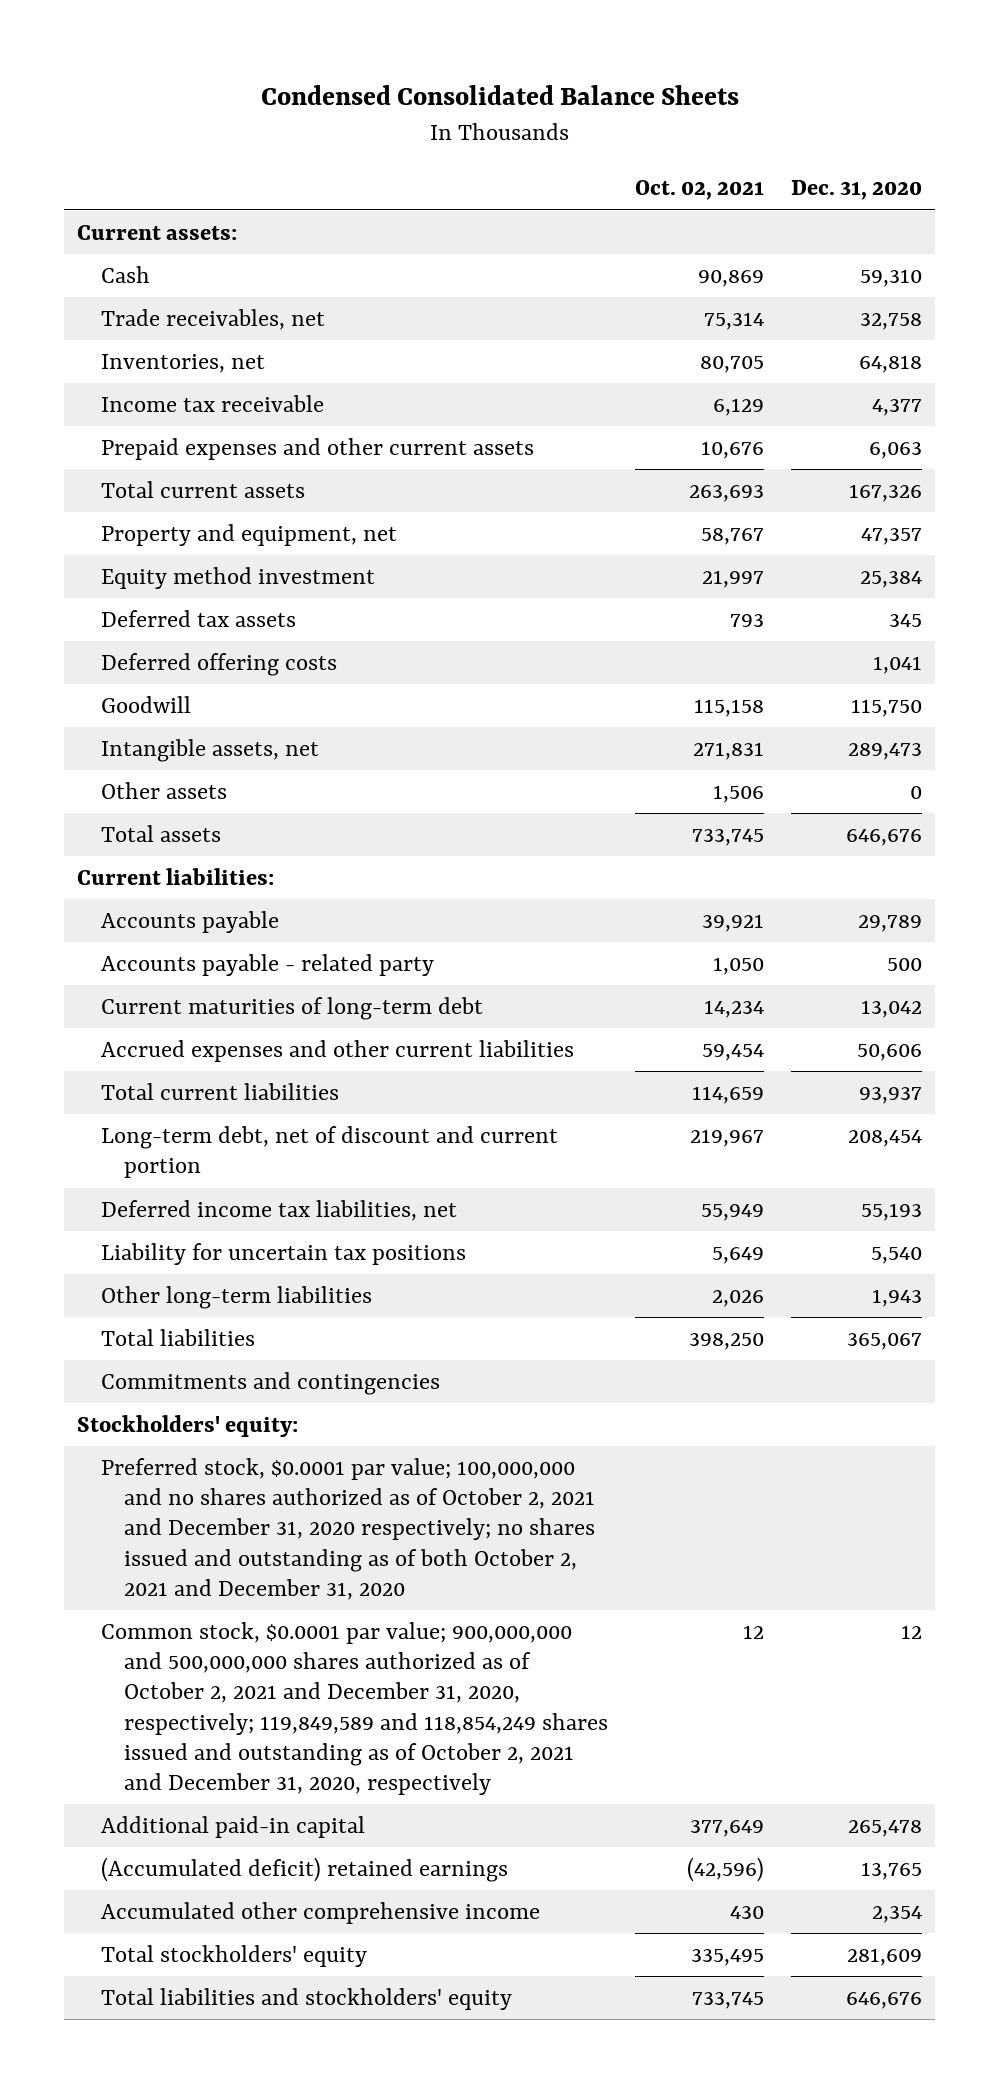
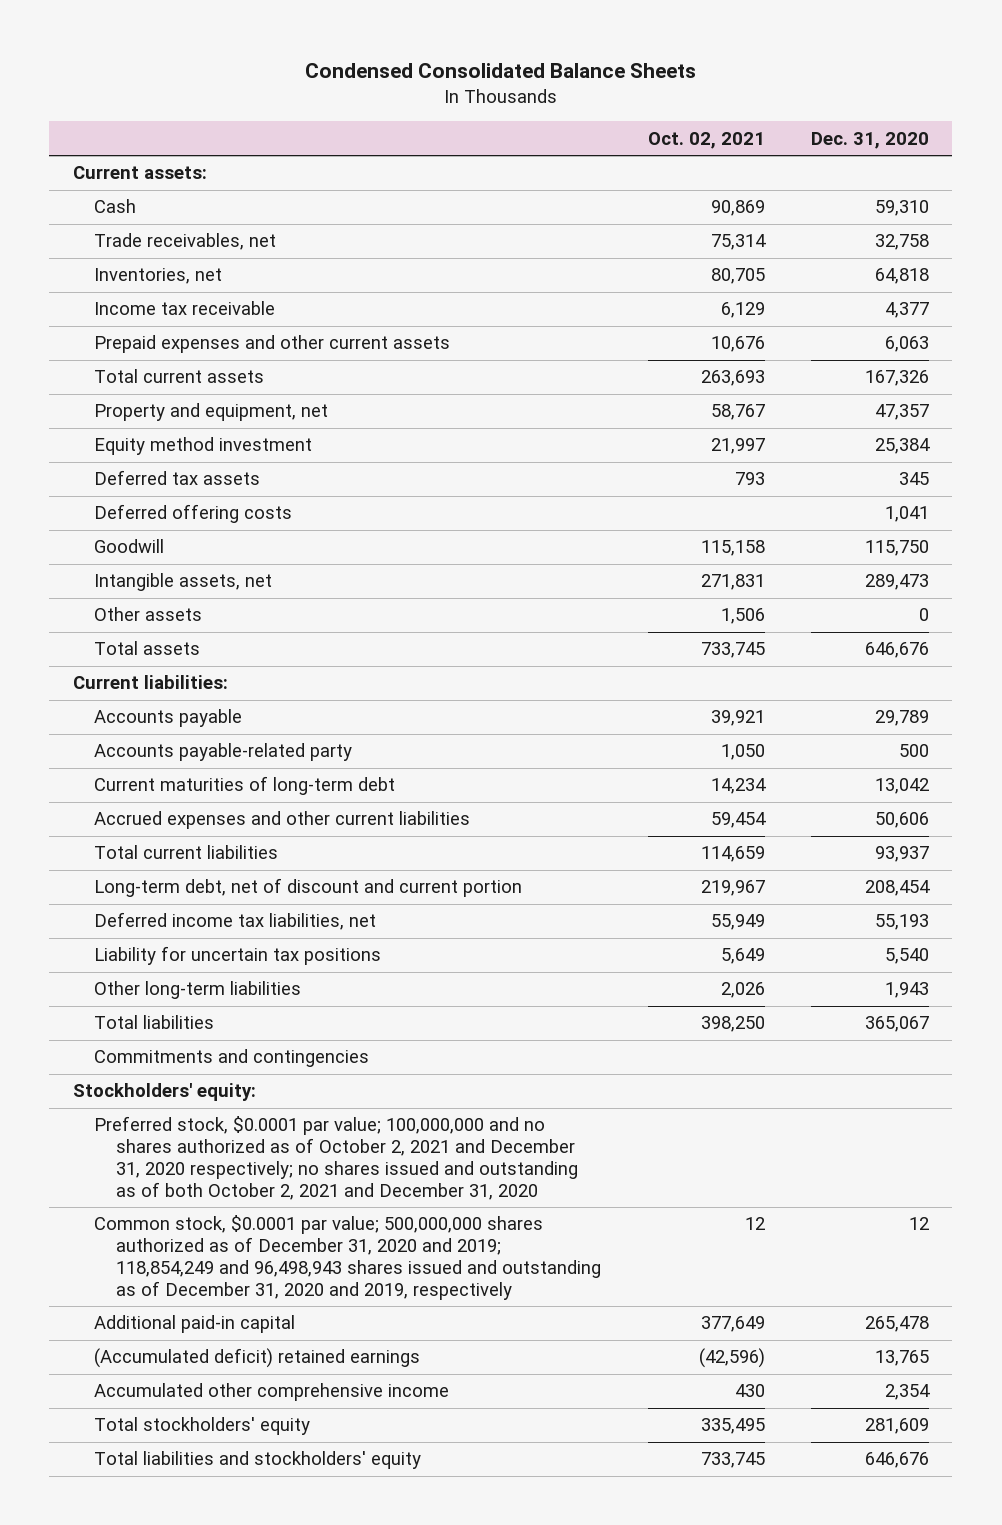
[100,954,434,977] Accounts payable - related party -> [94,743,353,762] Accounts payable-related party
[100,1622,609,1795] Common stock, $0.0001 par value; 900,000,000 and 500,000,000 shares authorized as of October 2, 2021 and December 31, 2020, respectively; 119,849,589 and 118,854,249 shares issued and outstanding as of October 2, 2021 and December 31, 2020, respectively -> [94,1215,601,1300] Common stock, $0.0001 par value; 500,000,000 shares authorized as of December 31, 2020 and 2019; 118,854,249 and 96,498,943 shares issued and outstanding as of December 31, 2020 and 2019, respectively

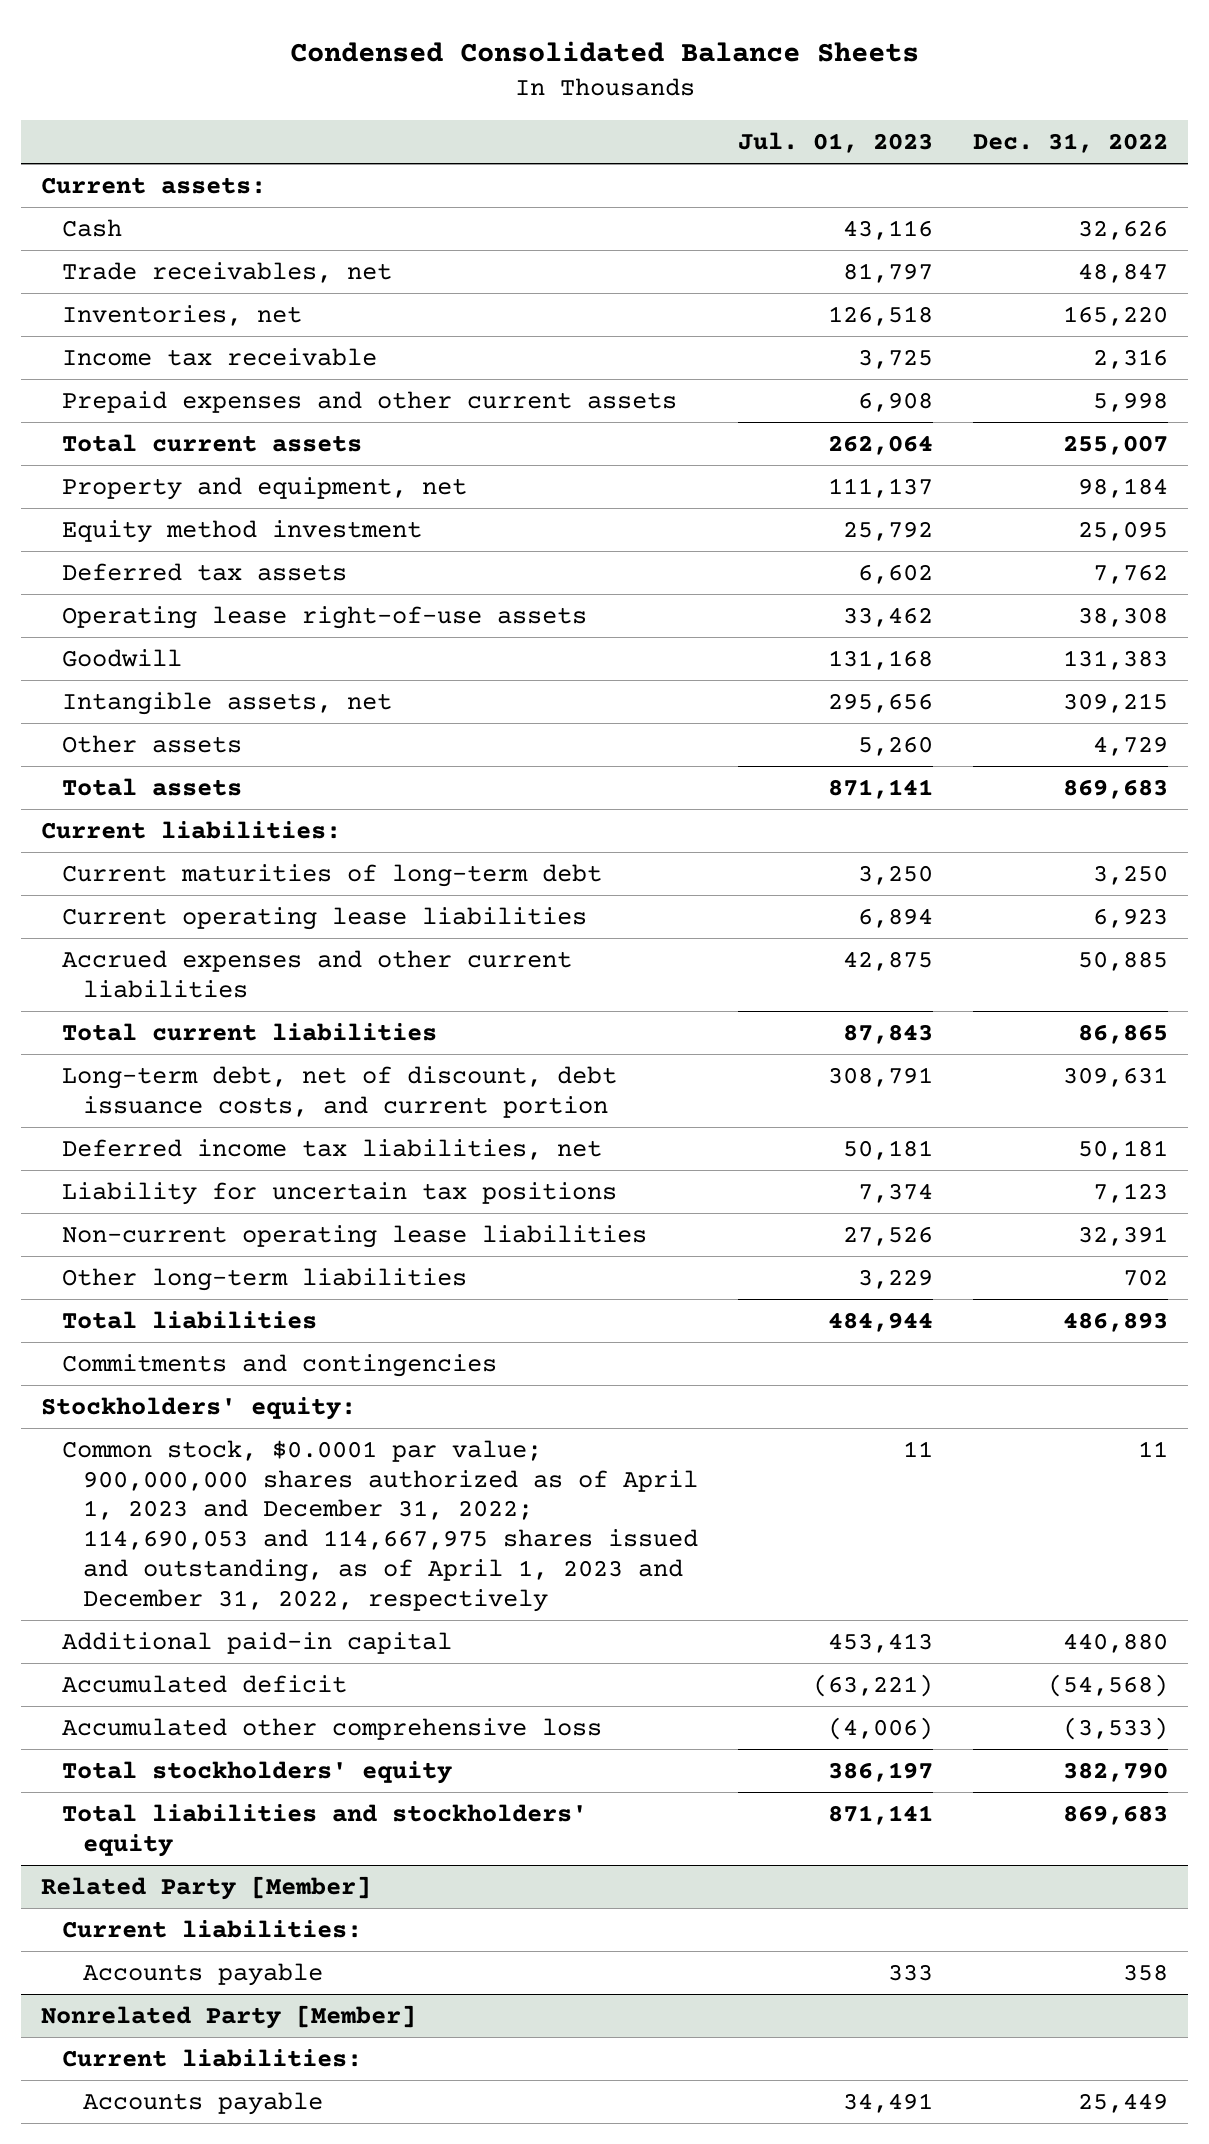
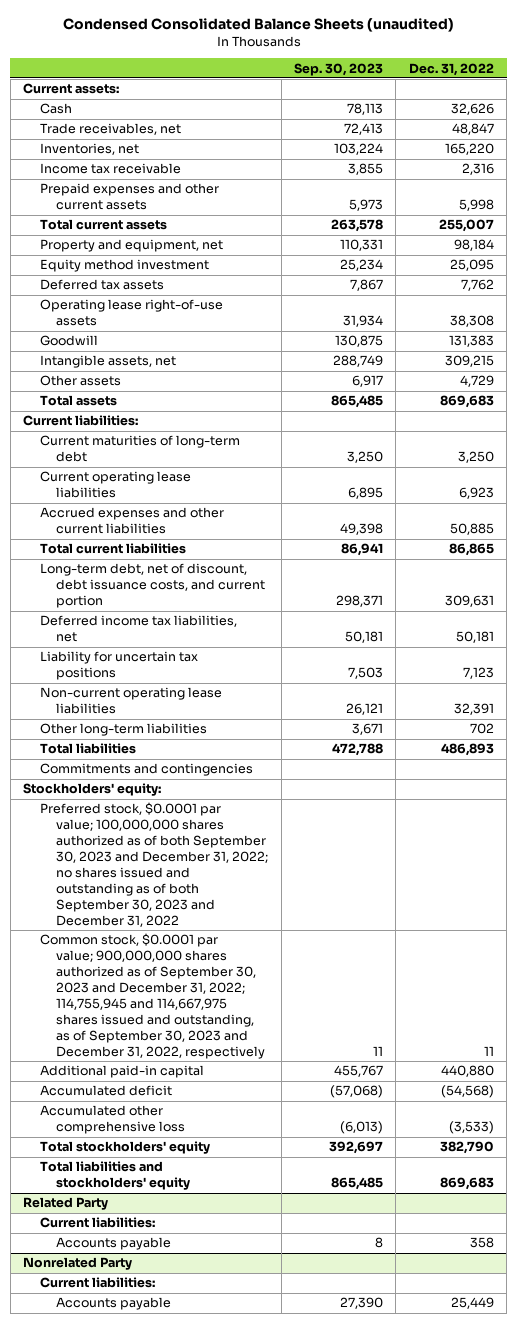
[289,40,919,62] Condensed Consolidated Balance Sheets -> [62,18,454,33] Condensed Consolidated Balance Sheets (unaudited)
[737,132,933,154] Jul. 01, 2023 -> none
none -> [294,62,384,76] Sep. 30, 2023
none -> [39,802,269,927] Preferred stock, $0.0001 par value; 100,000,000 shares authorized as of both September 30, 2023 and December 31, 2022; no shares issued and outstanding as of both September 30, 2023 and December 31, 2022
[62,1439,698,1612] Common stock, $0.0001 par value; 900,000,000 shares authorized as of April 1, 2023 and December 31, 2022; 114,690,053 and 114,667,975 shares issued and outstanding, as of April 1, 2023 and December 31, 2022, respectively -> [39,933,266,1059] Common stock, $0.0001 par value; 900,000,000 shares authorized as of September 30, 2023 and December 31, 2022; 114,755,945 and 114,667,975 shares issued and outstanding, as of September 30, 2023 and December 31, 2022, respectively
[41,1875,372,1900] Related Party [Member] -> [23,1197,109,1211] Related Party
[41,2004,417,2029] Nonrelated Party [Member] -> [23,1257,133,1271] Nonrelated Party

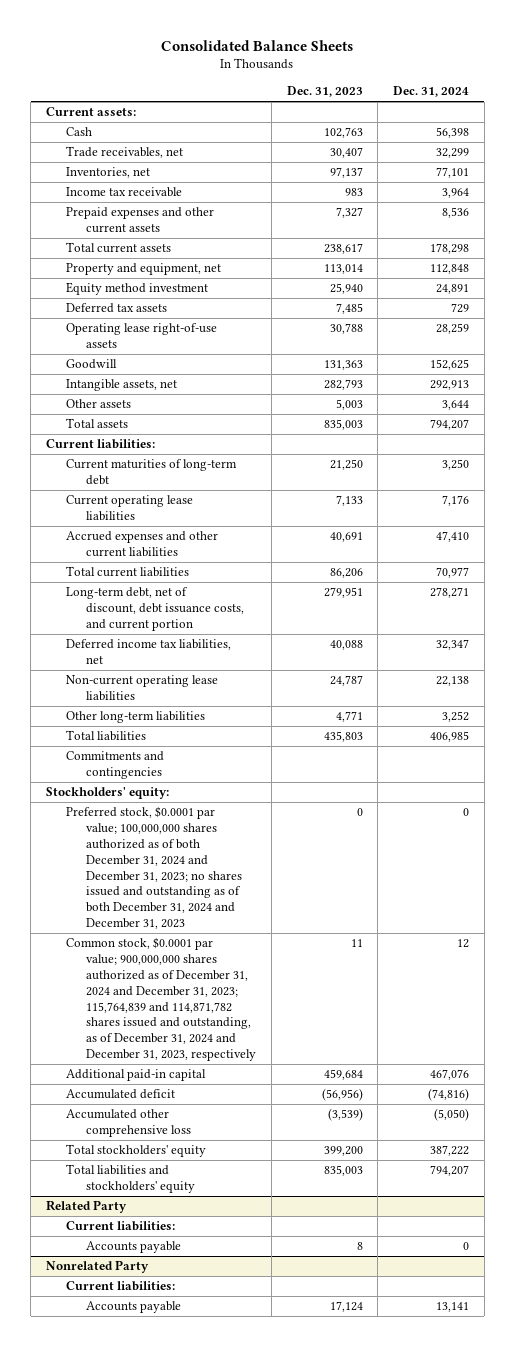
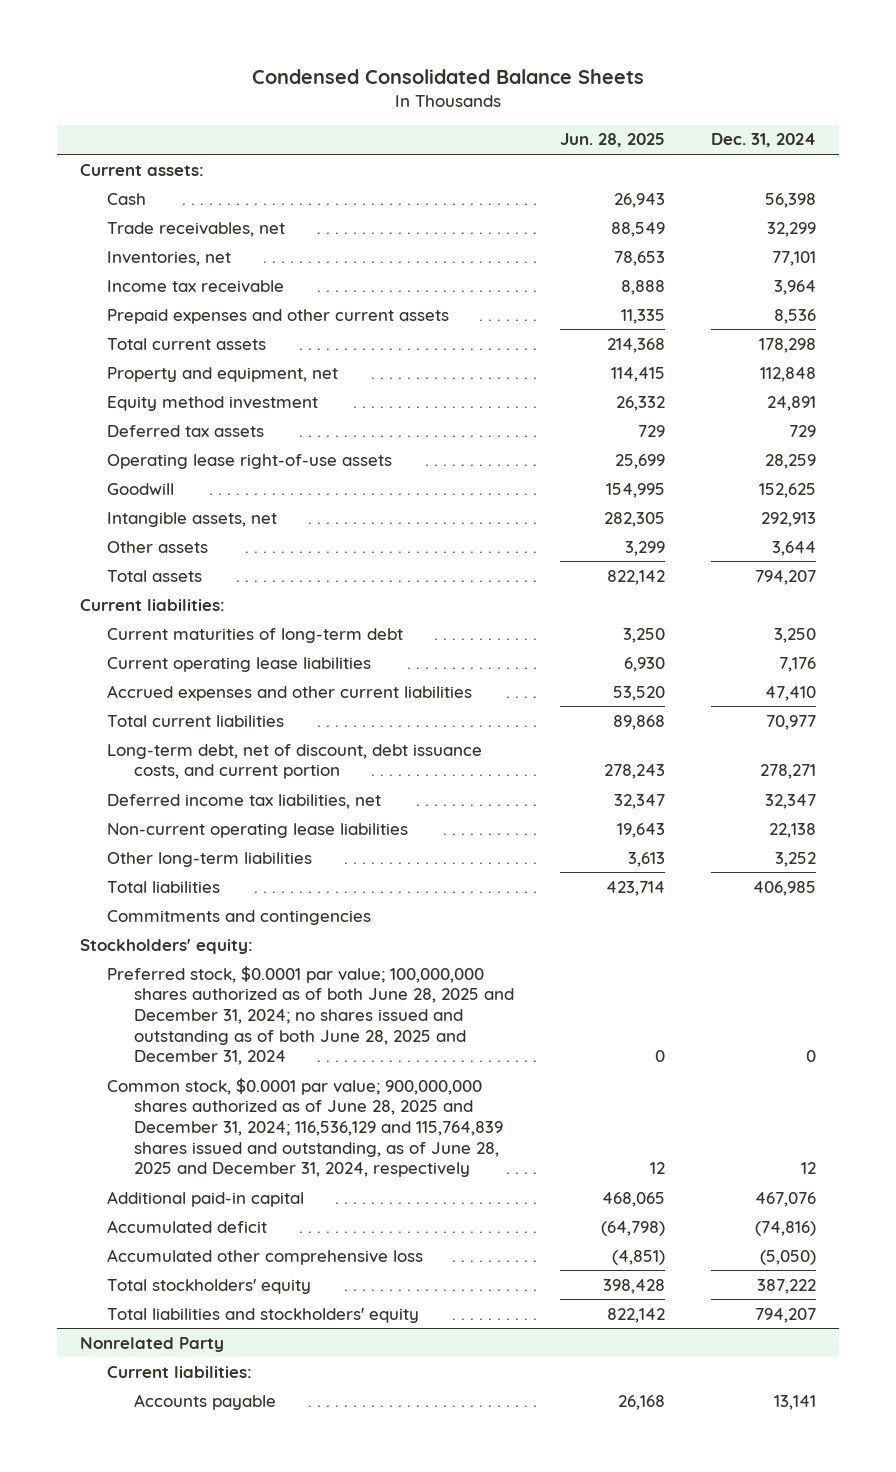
[161,39,354,51] Consolidated Balance Sheets -> [252,69,645,85] Condensed Consolidated Balance Sheets
[286,86,363,98] Dec. 31, 2023 -> none
none -> [559,133,665,148] Jun. 28, 2025
[66,806,243,929] Preferred stock, $0.0001 par value; 100,000,000 shares authorized as of both December 31, 2024 and December 31, 2023; no shares issued and outstanding as of both December 31, 2024 and December 31, 2023 -> [107,965,514,1066] Preferred stock, $0.0001 par value; 100,000,000 shares authorized as of both June 28, 2025 and December 31, 2024; no shares issued and outstanding as of both June 28, 2025 and December 31, 2024
[66,937,257,1061] Common stock, $0.0001 par value; 900,000,000 shares authorized as of December 31, 2024 and December 31, 2023; 115,764,839 and 114,871,782 shares issued and outstanding, as of December 31, 2024 and December 31, 2023, respectively -> [107,1077,503,1178] Common stock, $0.0001 par value; 900,000,000 shares authorized as of June 28, 2025 and December 31, 2024; 116,536,129 and 115,764,839 shares issued and outstanding, as of June 28, 2025 and December 31, 2024, respectively
[45,1200,127,1214] Related Party -> none
[66,1221,176,1232] Current liabilities: -> none
[86,1241,182,1254] Accounts payable -> none

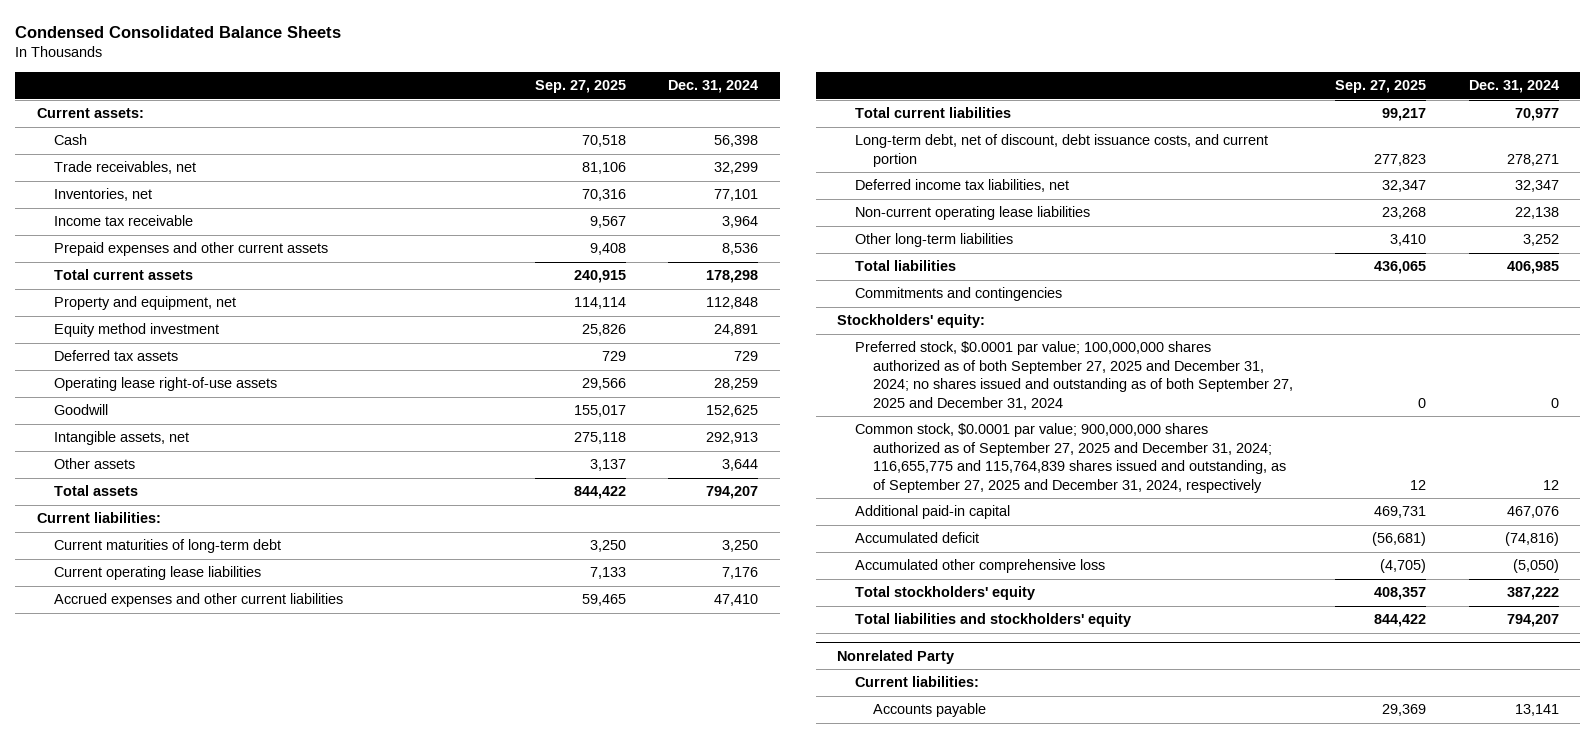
[559,133,665,148] Jun. 28, 2025 -> none
none -> [534,80,626,94] Sep. 27, 2025
[107,965,514,1066] Preferred stock, $0.0001 par value; 100,000,000 shares authorized as of both June 28, 2025 and December 31, 2024; no shares issued and outstanding as of both June 28, 2025 and December 31, 2024 -> [854,341,1293,411] Preferred stock, $0.0001 par value; 100,000,000 shares authorized as of both September 27, 2025 and December 31, 2024; no shares issued and outstanding as of both September 27, 2025 and December 31, 2024
[107,1077,503,1178] Common stock, $0.0001 par value; 900,000,000 shares authorized as of June 28, 2025 and December 31, 2024; 116,536,129 and 115,764,839 shares issued and outstanding, as of June 28, 2025 and December 31, 2024, respectively -> [854,423,1286,494] Common stock, $0.0001 par value; 900,000,000 shares authorized as of September 27, 2025 and December 31, 2024; 116,655,775 and 115,764,839 shares issued and outstanding, as of September 27, 2025 and December 31, 2024, respectively

